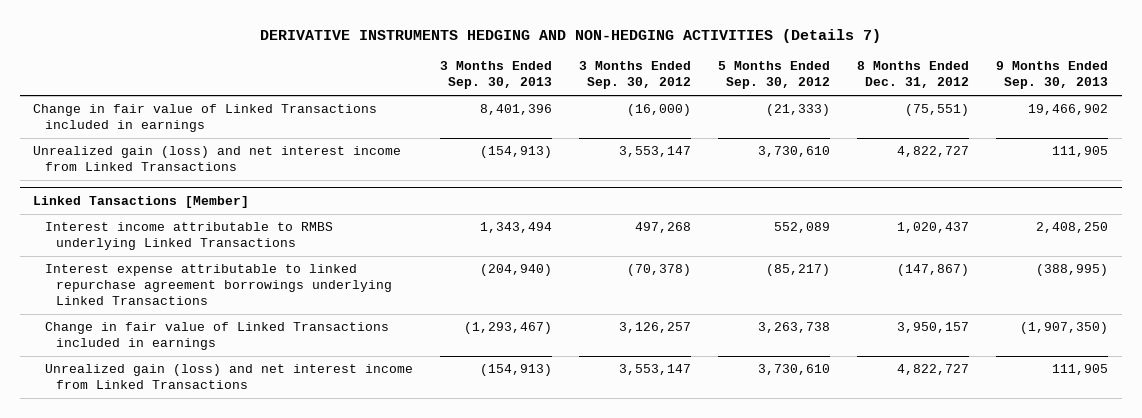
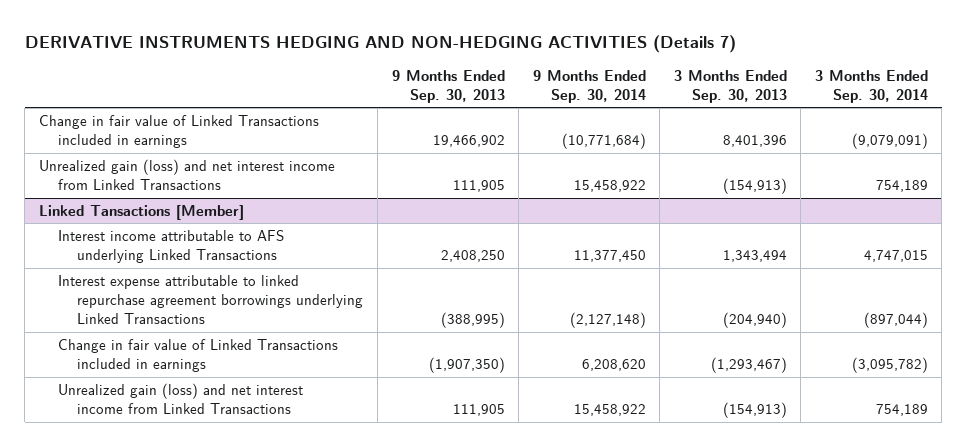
[579,61,692,90] 3 Months Ended Sep. 30, 2012 -> none
[718,61,831,90] 5 Months Ended Sep. 30, 2012 -> none
[857,61,970,89] 8 Months Ended Dec. 31, 2012 -> none
none -> [532,69,646,103] 9 Months Ended Sep. 30, 2014
none -> [814,69,928,103] 3 Months Ended Sep. 30, 2014
[44,222,333,251] Interest income attributable to RMBS underlying Linked Transactions -> [58,229,285,264] Interest income attributable to AFS underlying Linked Transactions

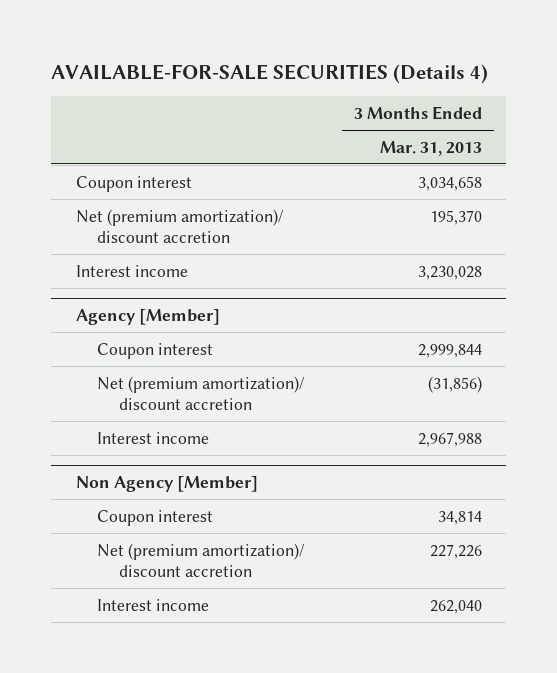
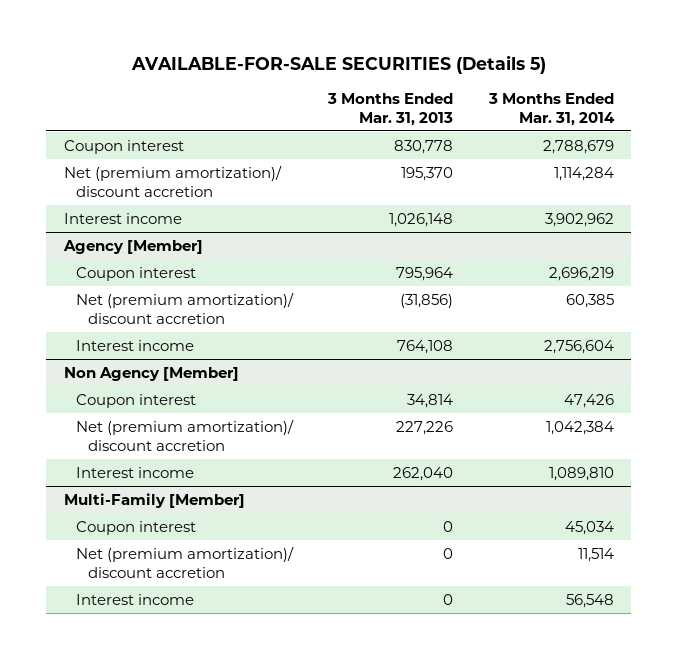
[51,63,489,84] AVAILABLE-FOR-SALE SECURITIES (Details 4) -> [130,55,546,75] AVAILABLE-FOR-SALE SECURITIES (Details 5)
none -> [487,92,615,126] 3 Months Ended Mar. 31, 2014
[417,175,482,191] 3,034,658 -> [394,139,454,154] 830,778
[417,265,482,280] 3,230,028 -> [389,212,454,227] 1,026,148
[417,343,482,358] 2,999,844 -> [396,266,454,281] 795,964
[417,431,482,447] 2,967,988 -> [397,339,454,354] 764,108
none -> [64,492,246,508] Multi-Family [Member]
none -> [75,520,196,535] Coupon interest
none -> [75,545,294,578] Net (premium amortization)/ discount accretion
none -> [75,593,194,605] Interest income

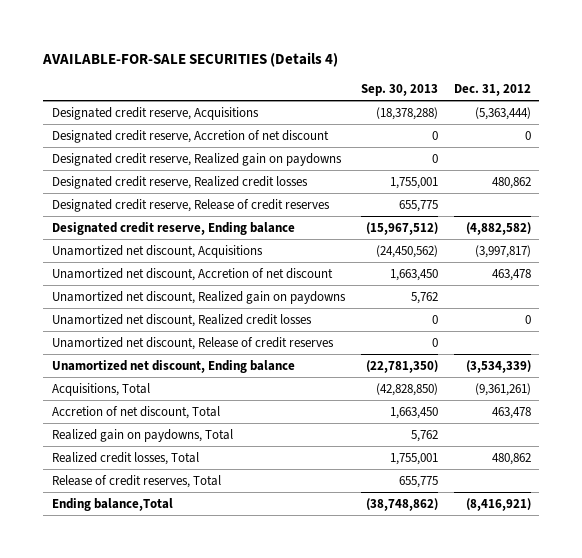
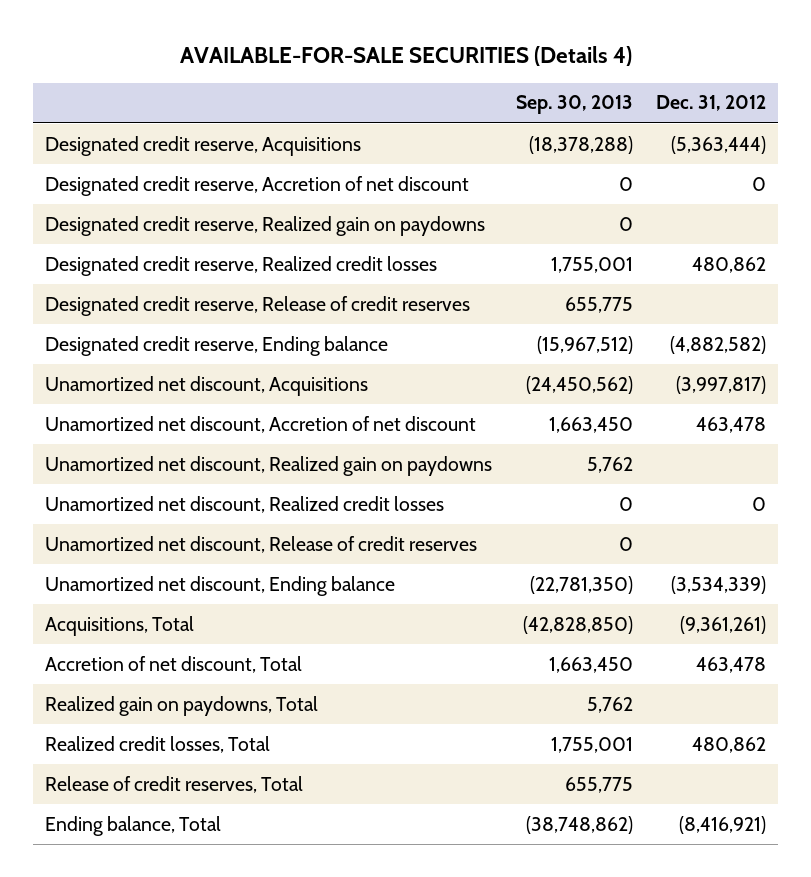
[51,498,173,512] Ending balance,Total -> [44,815,221,836] Ending balance, Total

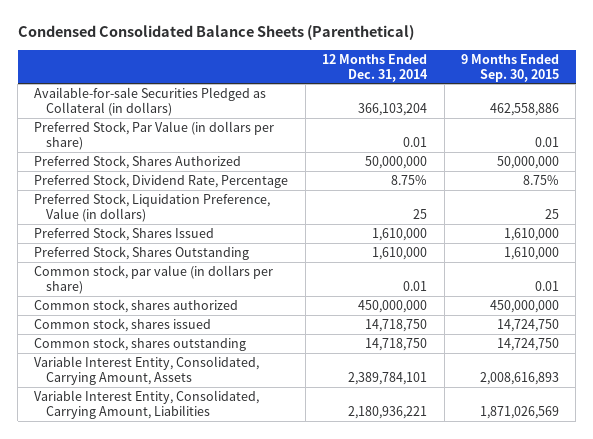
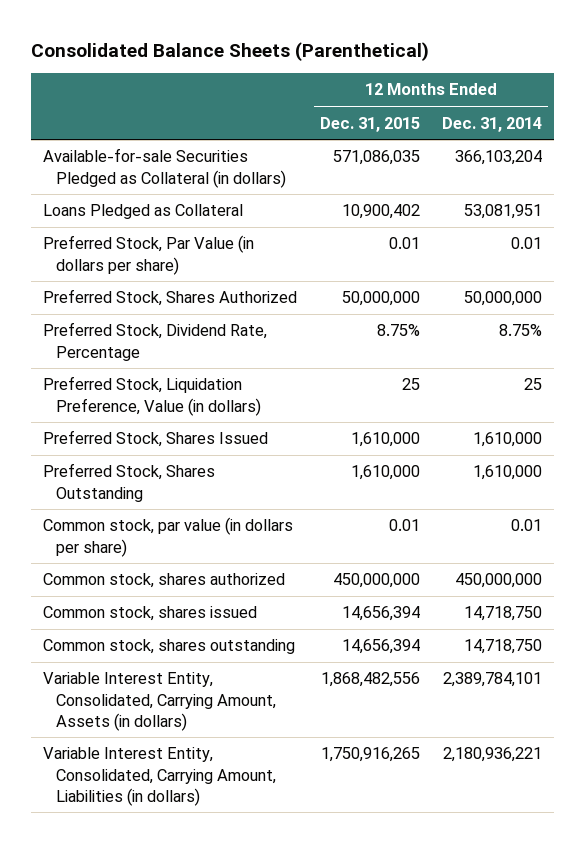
[17,25,414,41] Condensed Consolidated Balance Sheets (Parenthetical) -> [31,41,430,61] Consolidated Balance Sheets (Parenthetical)
[460,53,559,82] 9 Months Ended Sep. 30, 2015 -> none
none -> [319,116,420,132] Dec. 31, 2015
none -> [42,204,243,220] Loans Pledged as Collateral
[34,356,260,385] Variable Interest Entity, Consolidated, Carrying Amount, Assets -> [42,672,277,731] Variable Interest Entity, Consolidated, Carrying Amount, Assets (in dollars)
[34,390,260,419] Variable Interest Entity, Consolidated, Carrying Amount, Liabilities -> [42,747,277,806] Variable Interest Entity, Consolidated, Carrying Amount, Liabilities (in dollars)

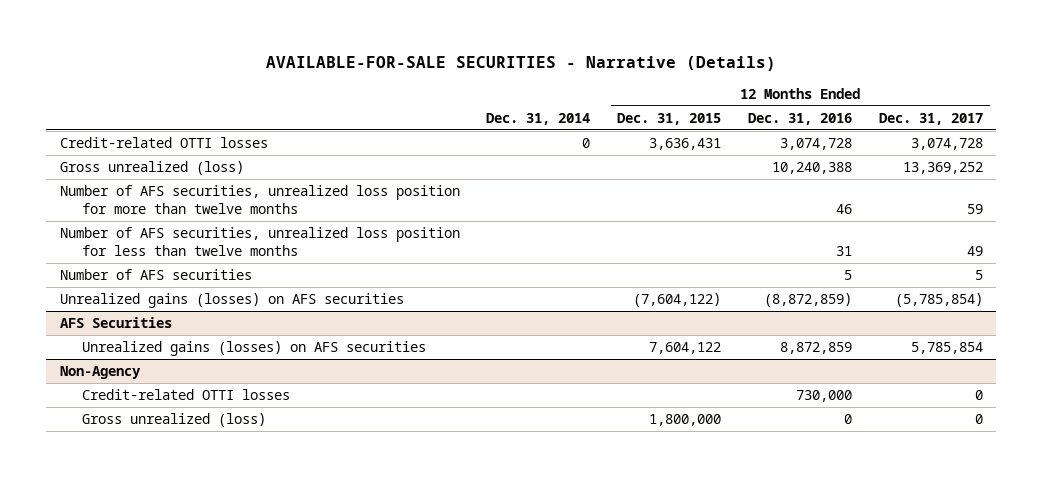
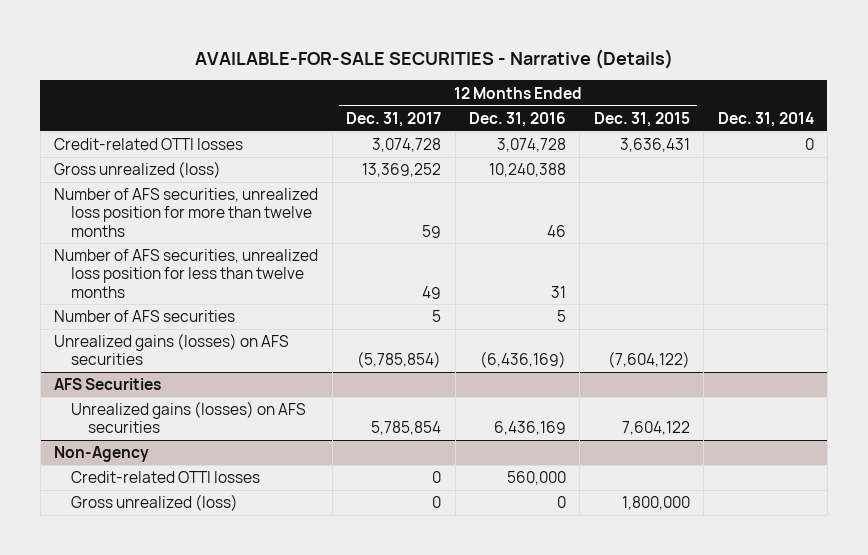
[764,292,853,307] (8,872,859) -> [479,351,566,369] (6,436,169)
[780,341,853,354] 8,872,859 -> [493,421,566,436] 6,436,169
[796,389,853,402] 730,000 -> [506,471,566,486] 560,000

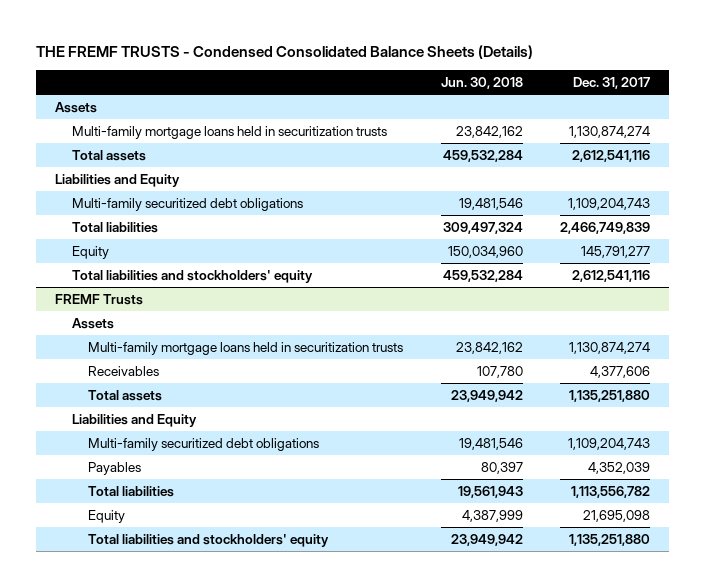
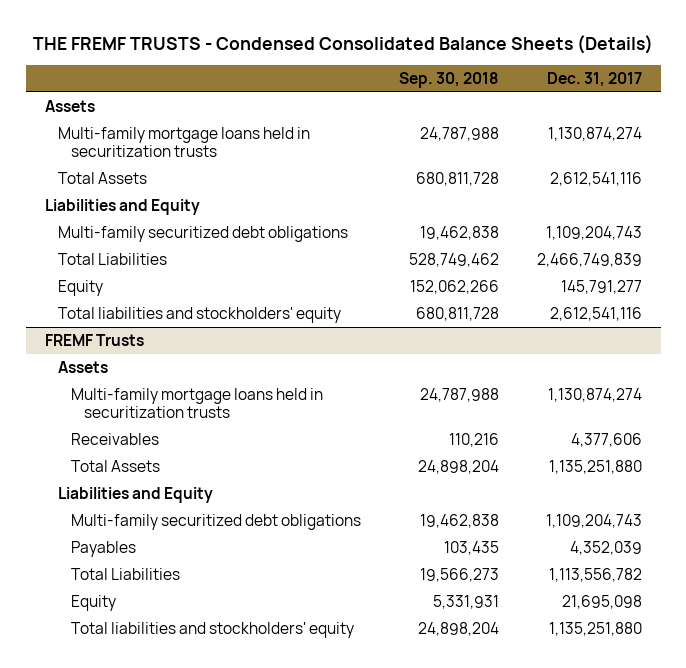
[440,76,523,89] Jun. 30, 2018 -> none
none -> [398,72,499,89] Sep. 30, 2018
[71,149,146,161] Total assets -> [57,172,147,185] Total Assets
[71,221,158,233] Total liabilities -> [57,253,167,266] Total Liabilities
[88,389,163,401] Total assets -> [70,460,160,473] Total Assets
[88,485,175,497] Total liabilities -> [70,568,180,581] Total Liabilities

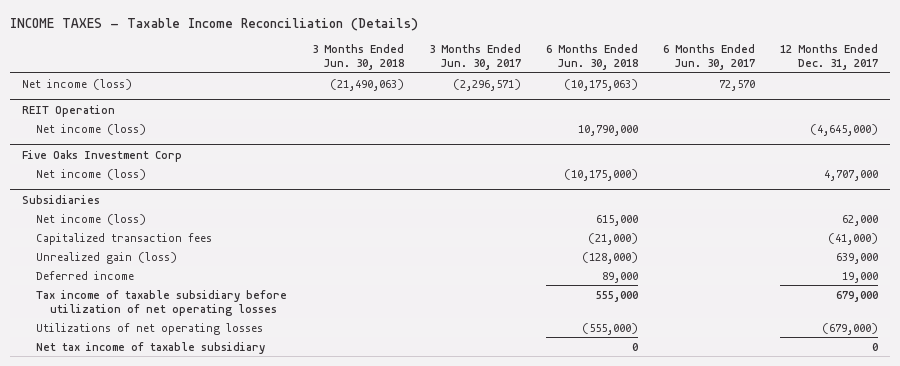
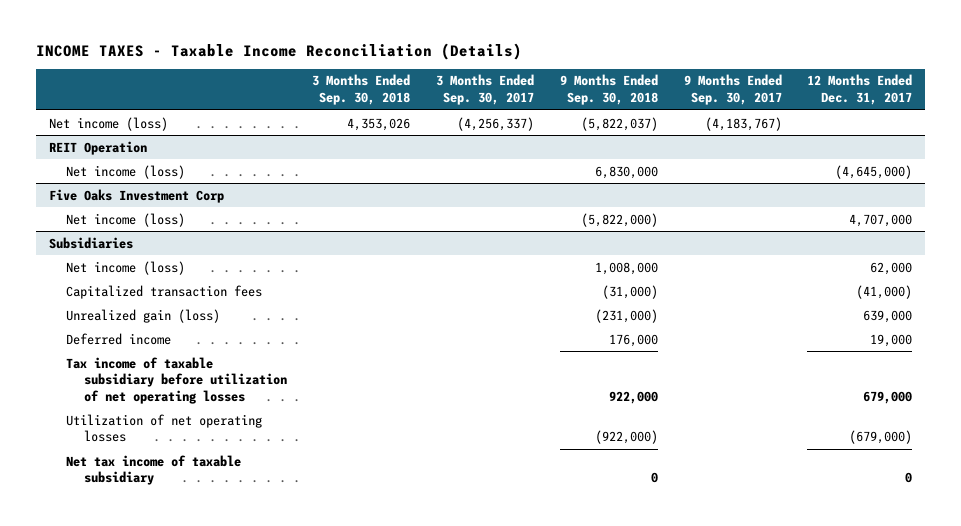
[312,44,405,71] 3 Months Ended Jun. 30, 2018 -> none
[429,44,522,71] 3 Months Ended Jun. 30, 2017 -> none
[545,44,638,71] 6 Months Ended Jun. 30, 2018 -> none
[662,44,755,71] 6 Months Ended Jun. 30, 2017 -> none
none -> [312,74,411,105] 3 Months Ended Sep. 30, 2018
none -> [436,74,535,105] 3 Months Ended Sep. 30, 2017
none -> [559,74,658,105] 9 Months Ended Sep. 30, 2018
none -> [683,74,782,105] 9 Months Ended Sep. 30, 2017
[36,322,264,335] Utilizations of net operating losses -> [66,413,263,443] Utilization of net operating losses

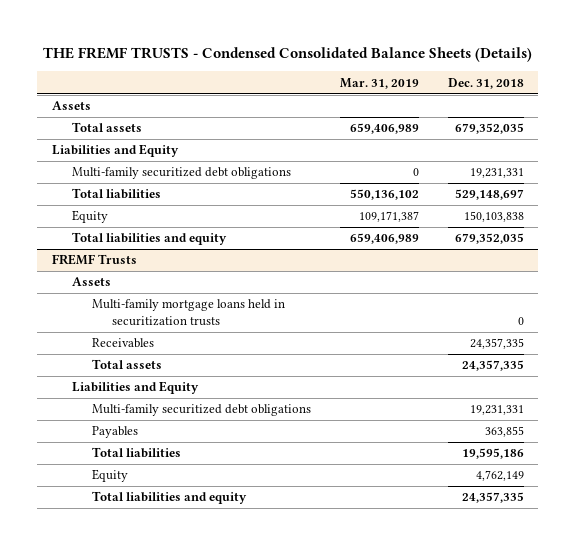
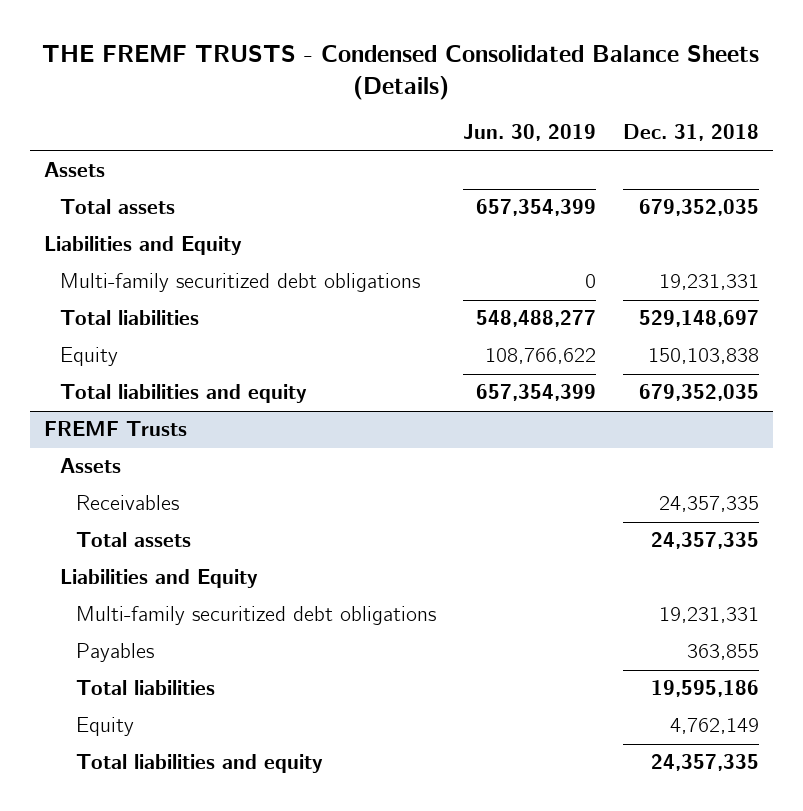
[339,77,419,89] Mar. 31, 2019 -> none
none -> [463,124,597,142] Jun. 30, 2019
[92,299,286,327] Multi-family mortgage loans held in securitization trusts -> none

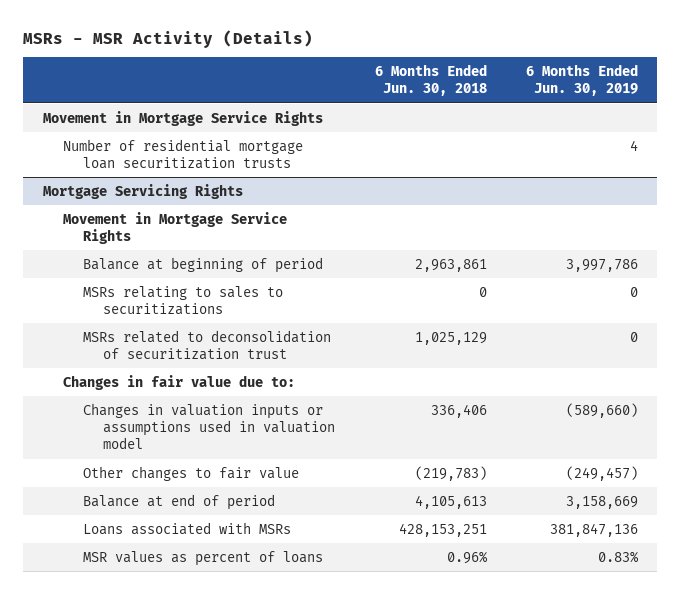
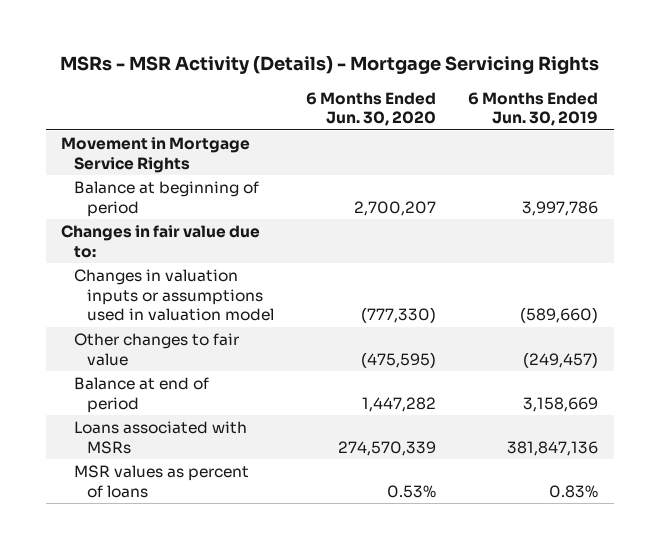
[22,29,313,48] MSRs - MSR Activity (Details) -> [59,55,599,74] MSRs - MSR Activity (Details) - Mortgage Servicing Rights
[374,63,487,97] 6 Months Ended Jun. 30, 2018 -> none
none -> [305,91,436,127] 6 Months Ended Jun. 30, 2020
[62,138,303,170] Number of residential mortgage loan securitization trusts -> none
[42,183,243,199] Mortgage Servicing Rights -> none
[62,211,287,245] Movement in Mortgage Service Rights -> none
[83,285,284,316] MSRs relating to sales to securitizations -> none
[83,329,332,361] MSRs related to deconsolidation of securitization trust -> none

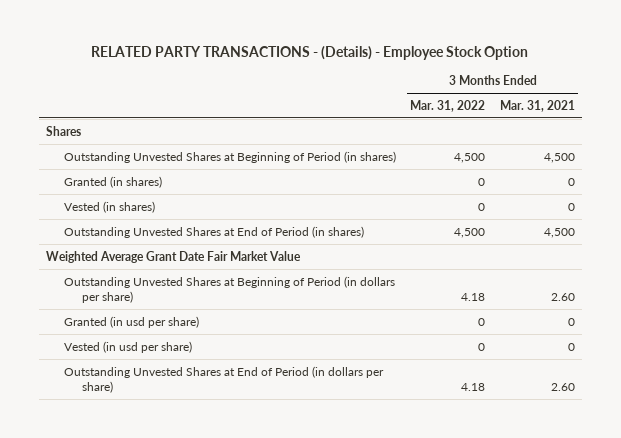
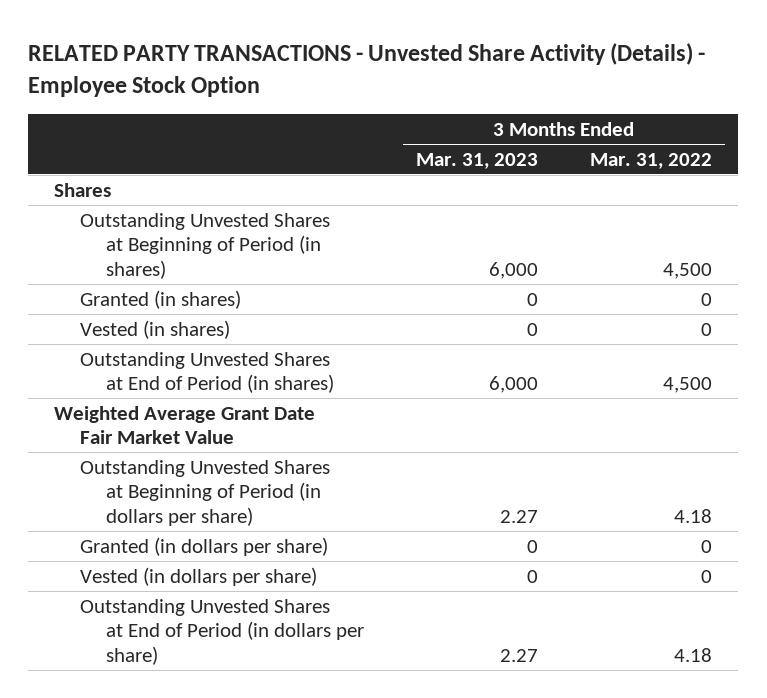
[91,45,529,60] RELATED PARTY TRANSACTIONS - (Details) - Employee Stock Option -> [28,42,706,98] RELATED PARTY TRANSACTIONS - Unvested Share Activity (Details) - Employee Stock Option
[499,99,575,112] Mar. 31, 2021 -> none
none -> [416,152,539,169] Mar. 31, 2023
[63,315,199,328] Granted (in usd per share) -> [80,536,329,556] Granted (in dollars per share)
[63,340,192,353] Vested (in usd per share) -> [80,566,318,586] Vested (in dollars per share)

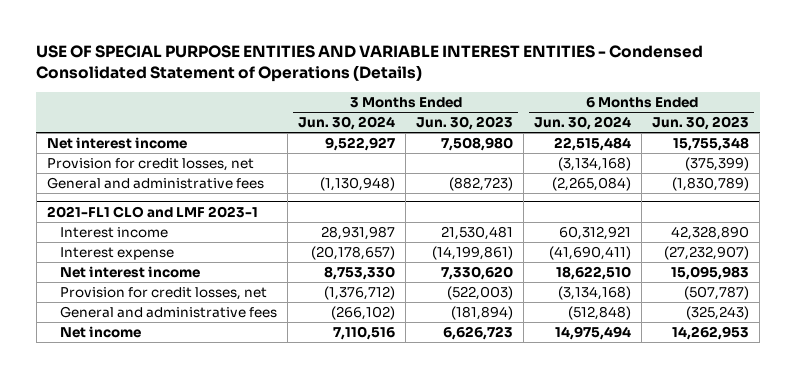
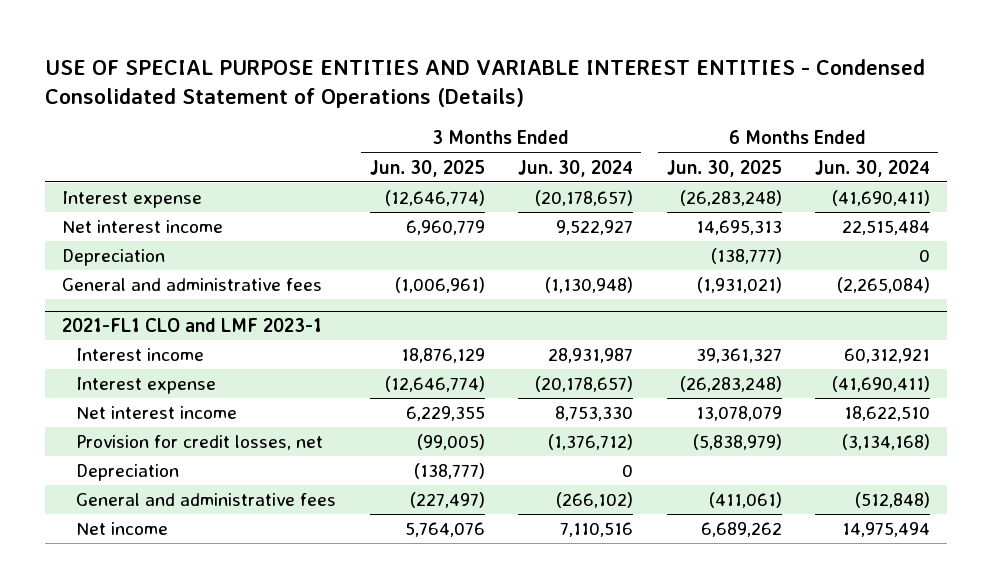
[416,116,514,131] Jun. 30, 2023 -> none
[652,116,750,131] Jun. 30, 2023 -> none
none -> [369,159,485,177] Jun. 30, 2025
none -> [666,159,782,177] Jun. 30, 2025
none -> [61,191,202,209] Interest expense
[46,158,254,172] Provision for credit losses, net -> none
none -> [61,249,165,267] Depreciation
none -> [76,464,180,482] Depreciation

